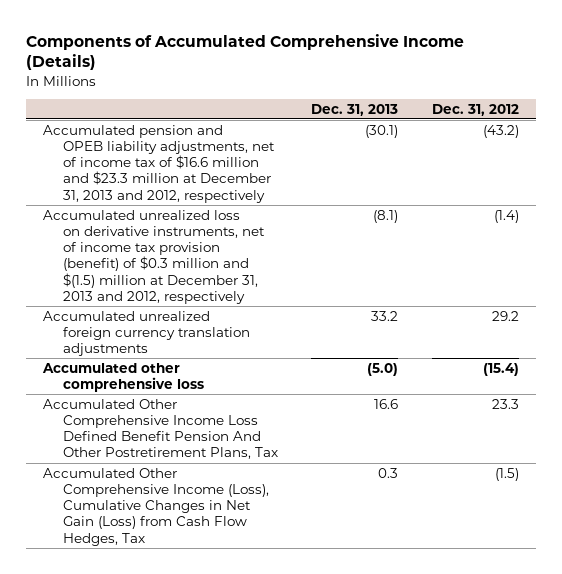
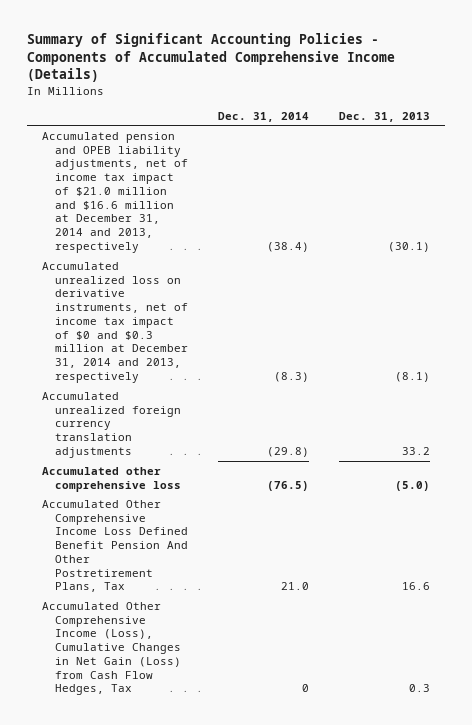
[25,33,464,71] Components of Accumulated Comprehensive Income (Details) -> [26,33,395,83] Summary of Significant Accounting Policies - Components of Accumulated Comprehensive Income (Details)
[432,103,520,116] Dec. 31, 2012 -> none
none -> [218,111,310,122] Dec. 31, 2014
[42,124,275,203] Accumulated pension and OPEB liability adjustments, net of income tax of $16.6 million and $23.3 million at December 31, 2013 and 2012, respectively -> [42,131,188,253] Accumulated pension and OPEB liability adjustments, net of income tax impact of $21.0 million and $16.6 million at December 31, 2014 and 2013, respectively
[42,209,265,305] Accumulated unrealized loss on derivative instruments, net of income tax provision (benefit) of $0.3 million and $(1.5) million at December 31, 2013 and 2012, respectively -> [42,261,188,383] Accumulated unrealized loss on derivative instruments, net of income tax impact of $0 and $0.3 million at December 31, 2014 and 2013, respectively

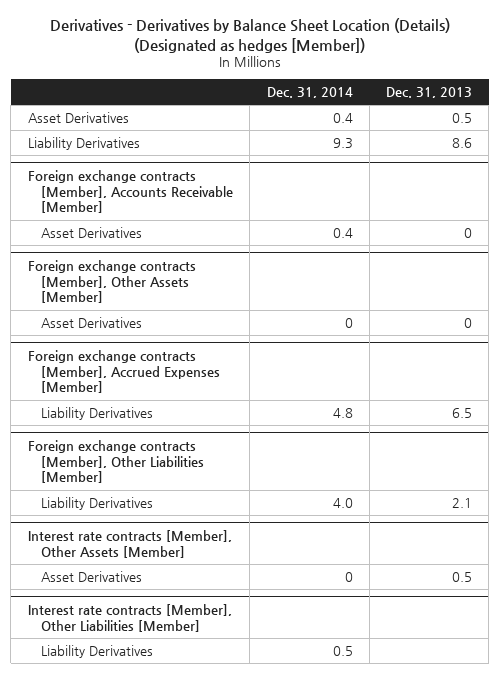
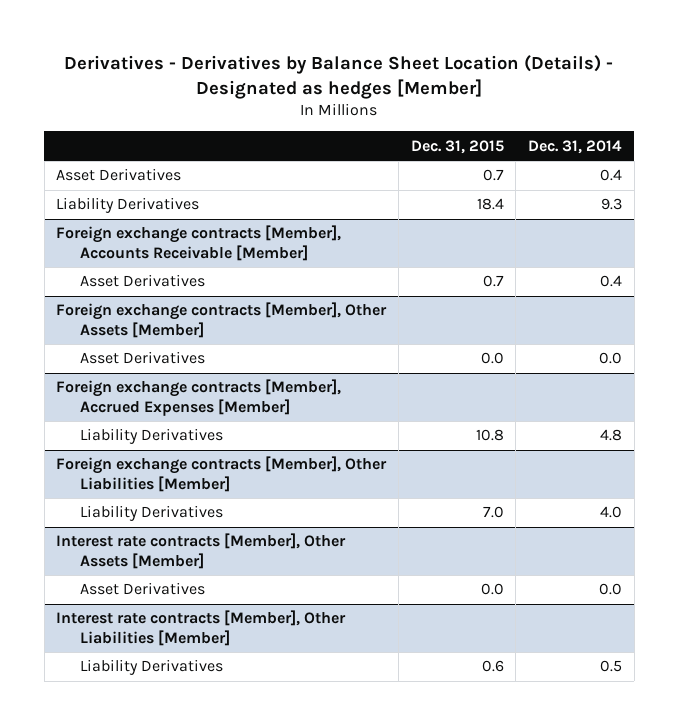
[49,18,450,53] Derivatives - Derivatives by Balance Sheet Location (Details) (Designated as hedges [Member]) -> [64,54,614,99] Derivatives - Derivatives by Balance Sheet Location (Details) - Designated as hedges [Member]
[386,86,473,98] Dec. 31, 2013 -> none
none -> [410,139,504,154] Dec. 31, 2015
[344,318,353,329] 0 -> [598,352,622,365] 0.0
[344,572,353,583] 0 -> [598,583,622,596] 0.0

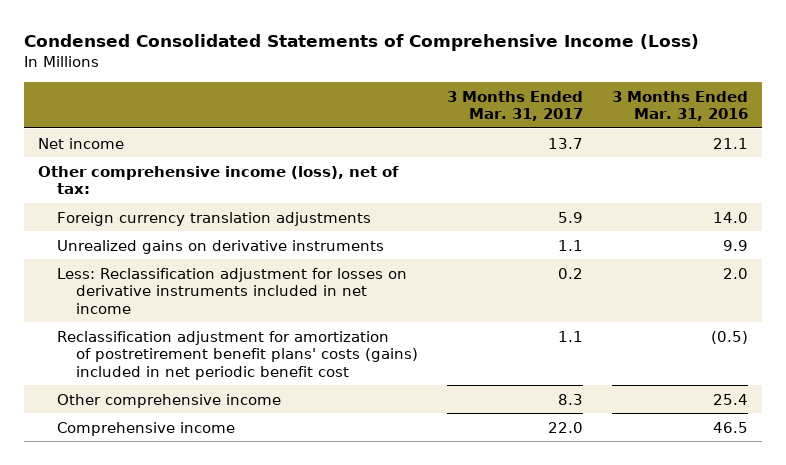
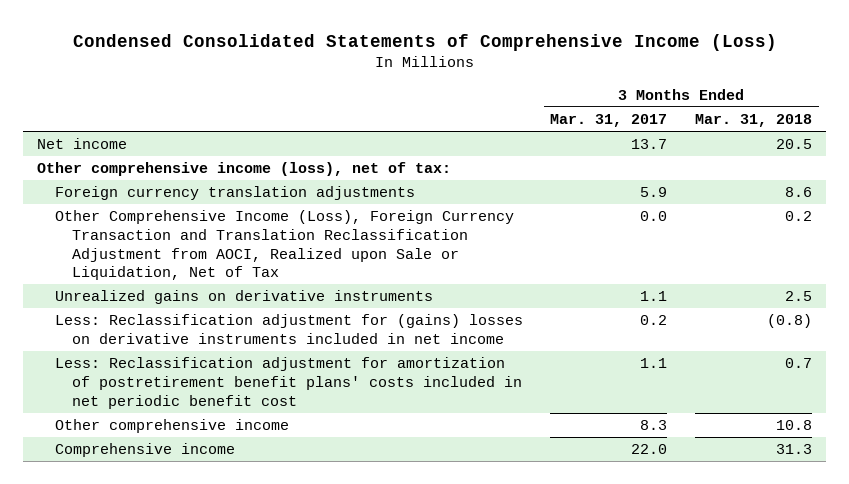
[611,90,748,122] 3 Months Ended Mar. 31, 2016 -> none
none -> [695,113,813,127] Mar. 31, 2018
none -> [54,210,514,281] Other Comprehensive Income (Loss), Foreign Currency Transaction and Translation Reclassification Adjustment from AOCI, Realized upon Sale or Liquidation, Net of Tax
[57,267,408,314] Less: Reclassification adjustment for losses on derivative instruments included in net income -> [54,314,523,344] Less: Reclassification adjustment for (gains) losses on derivative instruments included in net income
[57,330,418,380] Reclassification adjustment for amortization of postretirement benefit plans' costs (gains) included in net periodic benefit cost -> [54,357,523,409] Less: Reclassification adjustment for amortization of postretirement benefit plans' costs included in net periodic benefit cost

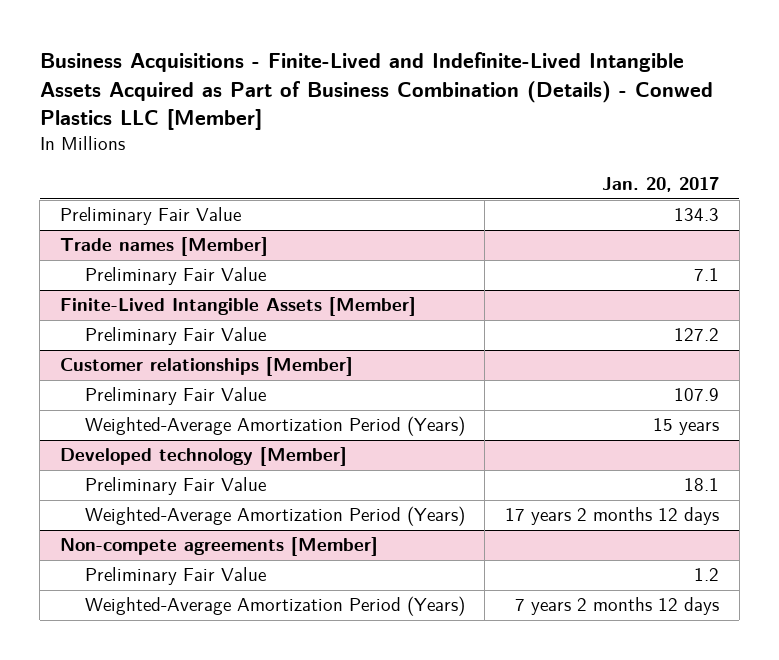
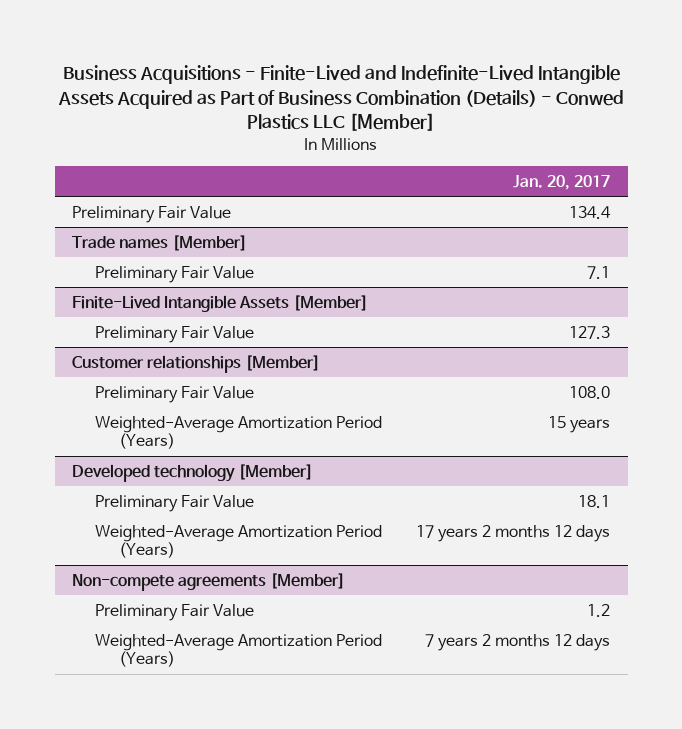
[674,208,720,222] 134.3 -> [569,205,612,219] 134.4
[674,328,720,342] 127.2 -> [569,325,611,339] 127.3
[674,388,720,402] 107.9 -> [569,385,611,399] 108.0

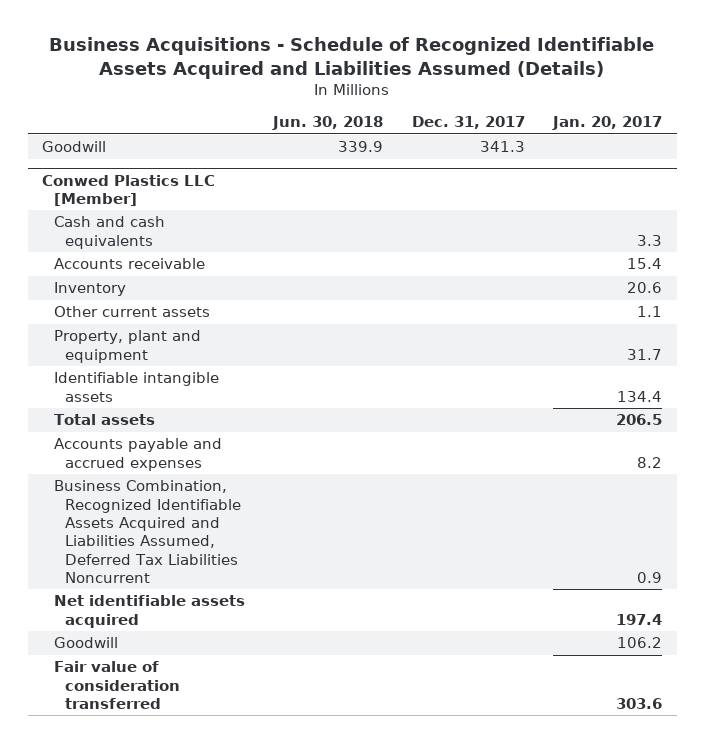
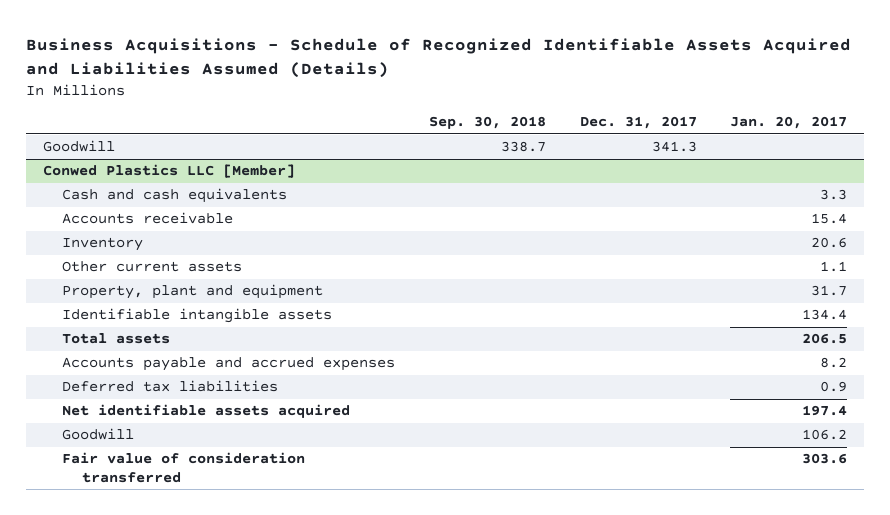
[272,116,384,131] Jun. 30, 2018 -> none
none -> [428,116,546,130] Sep. 30, 2018
[53,480,242,584] Business Combination, Recognized Identifiable Assets Acquired and Liabilities Assumed, Deferred Tax Liabilities Noncurrent -> [62,380,279,393] Deferred tax liabilities

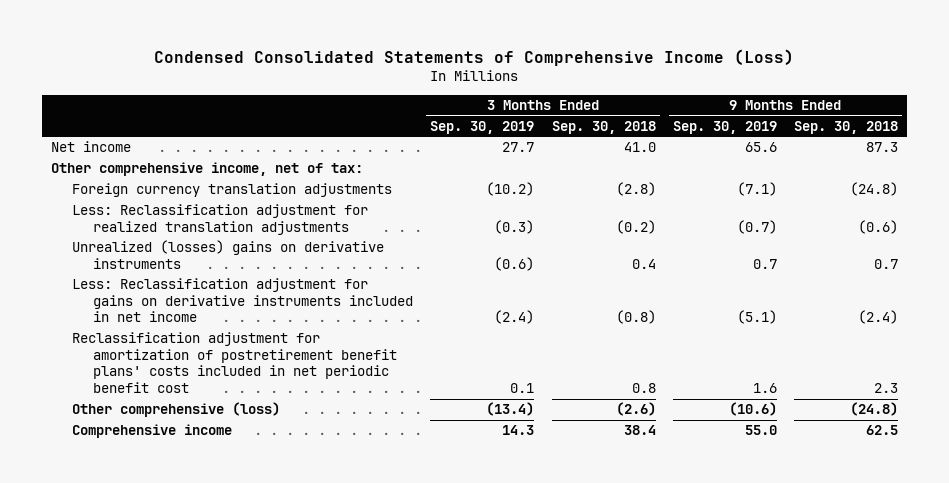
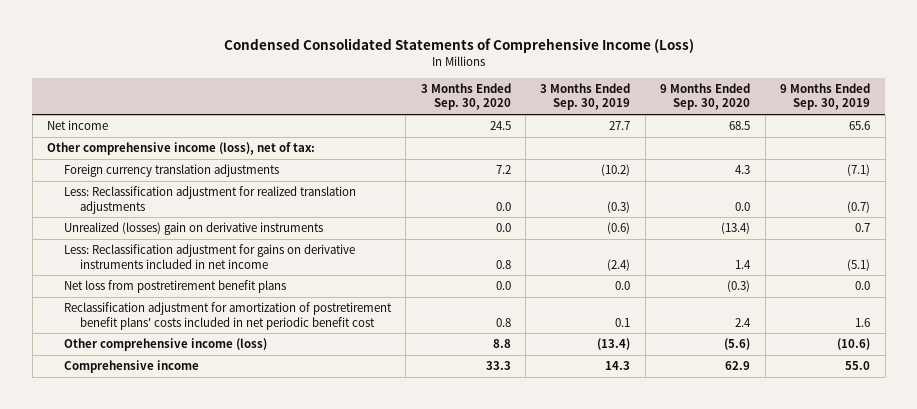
[551,120,656,134] Sep. 30, 2018 -> none
[794,120,899,134] Sep. 30, 2018 -> none
none -> [420,82,511,111] 3 Months Ended Sep. 30, 2020
none -> [660,82,751,111] 9 Months Ended Sep. 30, 2020
[50,162,363,177] Other comprehensive income, net of tax: -> [47,142,316,156] Other comprehensive income (loss), net of tax:
[71,240,384,269] Unrealized (losses) gains on derivative instruments -> [63,222,323,236] Unrealized (losses) gain on derivative instruments
none -> [63,280,286,294] Net loss from postretirement benefit plans
[71,402,280,418] Other comprehensive (loss) -> [63,338,267,352] Other comprehensive income (loss)

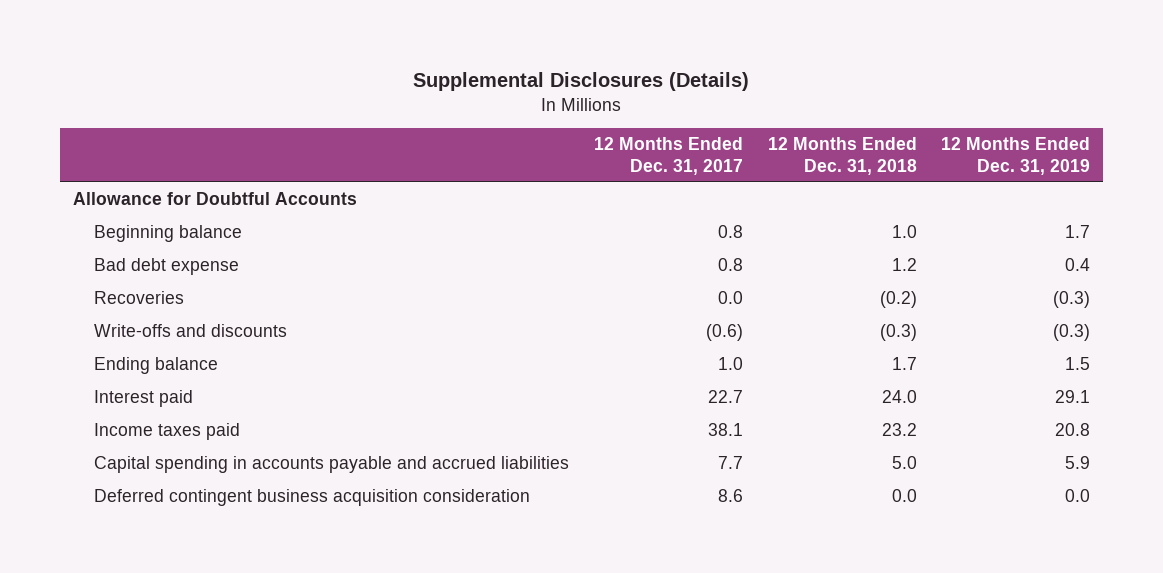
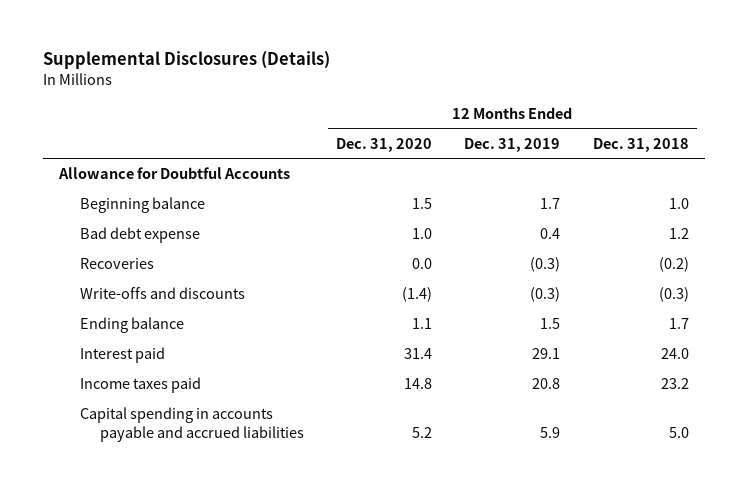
[593,137,743,175] 12 Months Ended Dec. 31, 2017 -> none
none -> [336,137,433,152] Dec. 31, 2020
[94,489,531,507] Deferred contingent business acquisition consideration -> none

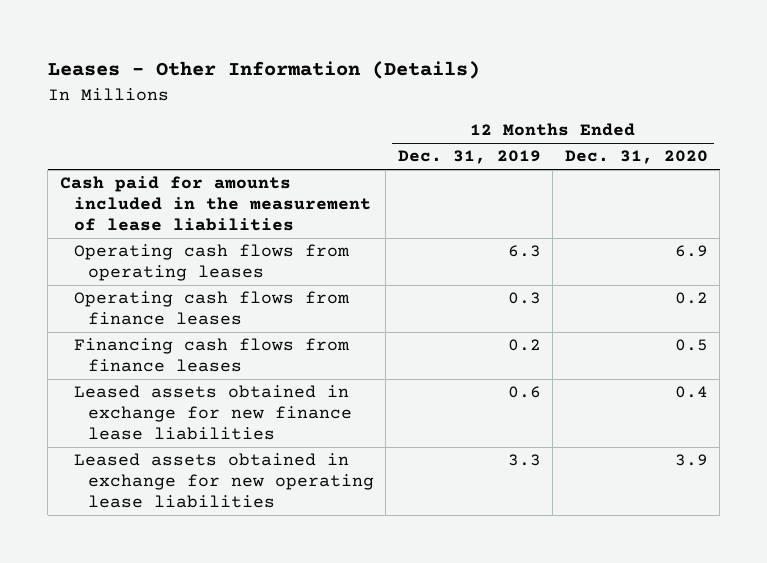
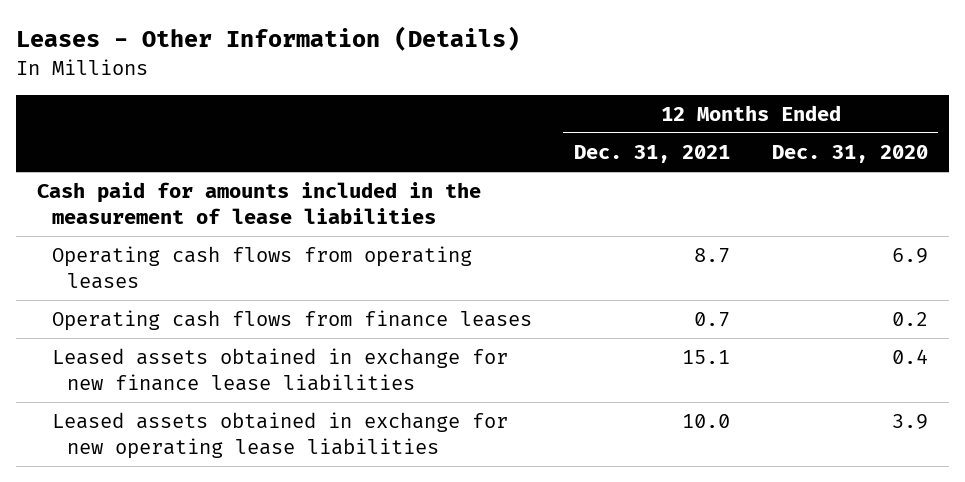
[397,150,541,165] Dec. 31, 2019 -> none
none -> [573,145,730,164] Dec. 31, 2021
[73,338,350,373] Financing cash flows from finance leases -> none

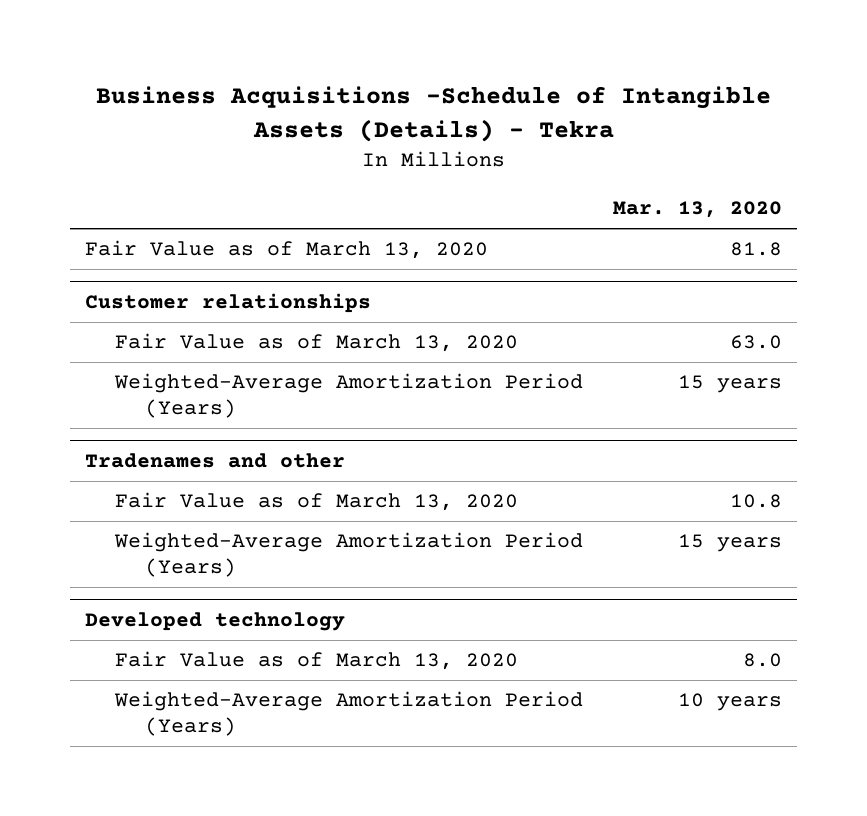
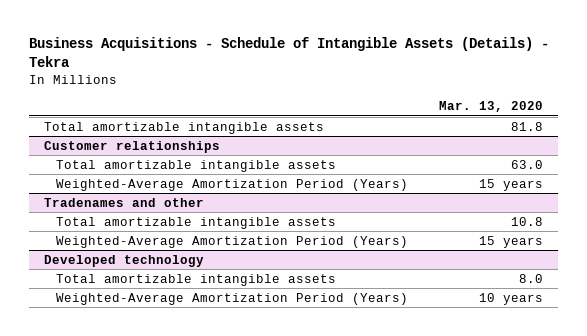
[95,86,771,143] Business Acquisitions -Schedule of Intangible Assets (Details) - Tekra -> [29,37,550,68] Business Acquisitions - Schedule of Intangible Assets (Details) - Tekra
[84,240,488,260] Fair Value as of March 13, 2020 -> [44,121,325,134] Total amortizable intangible assets
[114,333,518,353] Fair Value as of March 13, 2020 -> [56,159,337,172] Total amortizable intangible assets
[114,492,518,512] Fair Value as of March 13, 2020 -> [56,216,337,229] Total amortizable intangible assets
[114,651,518,671] Fair Value as of March 13, 2020 -> [56,273,337,286] Total amortizable intangible assets

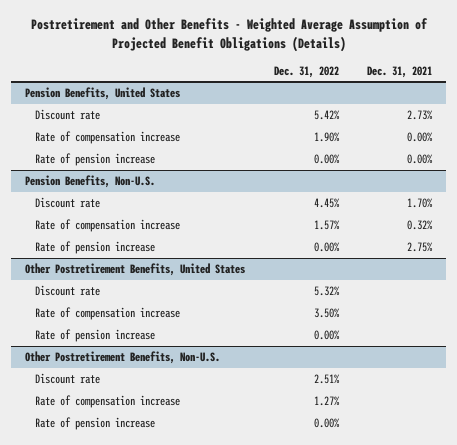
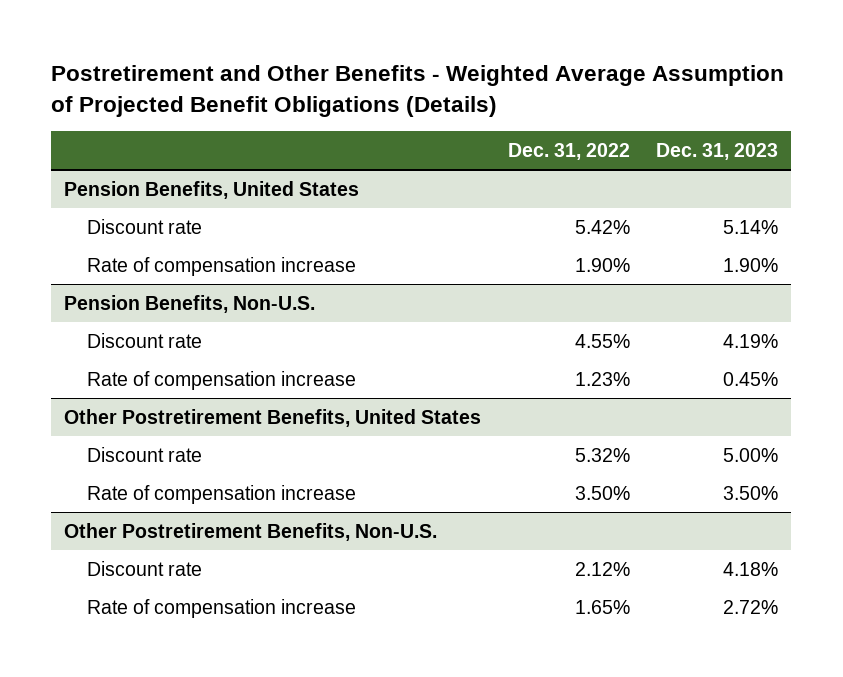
[366,65,432,78] Dec. 31, 2021 -> none
none -> [656,142,779,160] Dec. 31, 2023
[34,152,155,166] Rate of pension increase -> none
[34,240,155,254] Rate of pension increase -> none
[313,197,340,208] 4.45% -> [574,333,630,348] 4.55%
[313,219,340,230] 1.57% -> [574,371,630,386] 1.23%
[34,328,155,342] Rate of pension increase -> none
[34,416,155,430] Rate of pension increase -> none
[313,373,340,384] 2.51% -> [574,561,630,576] 2.12%
[313,395,340,406] 1.27% -> [574,599,630,614] 1.65%

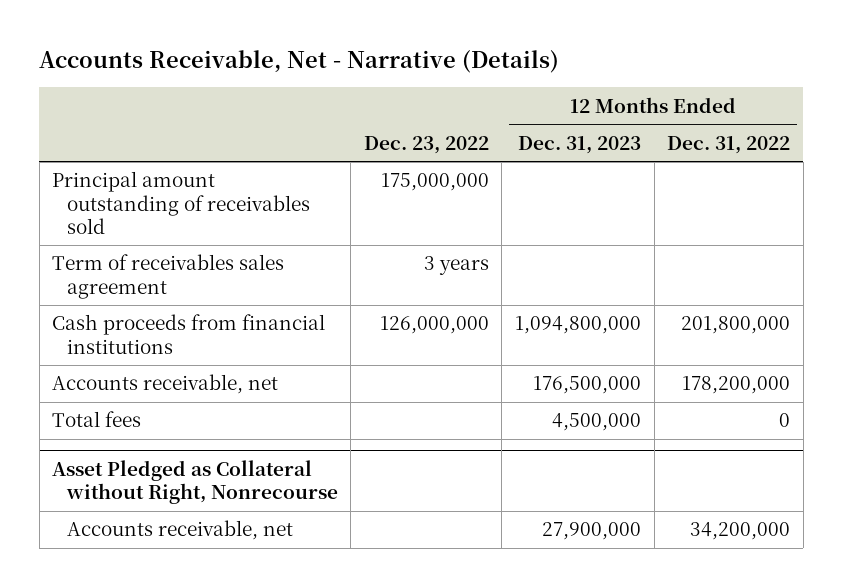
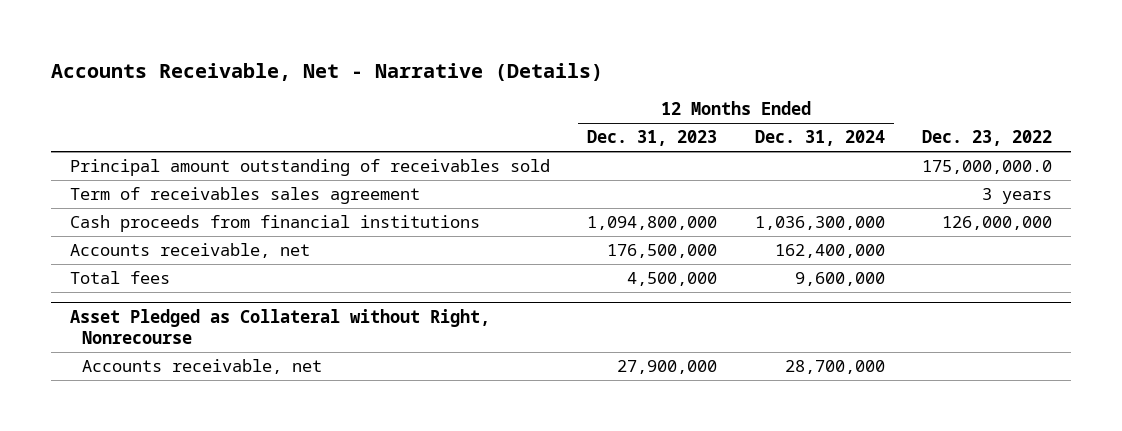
[667,135,791,154] Dec. 31, 2022 -> none
none -> [754,130,885,147] Dec. 31, 2024
[380,173,489,192] 175,000,000 -> [922,160,1053,175] 175,000,000.0

